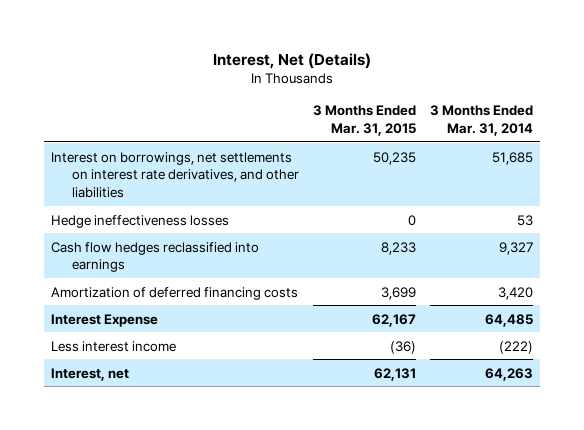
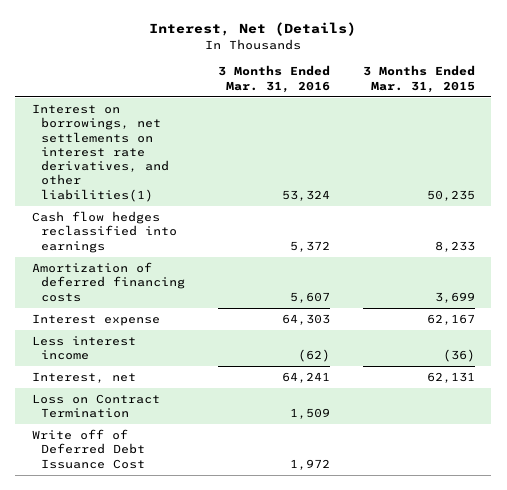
[430,105,534,136] 3 Months Ended Mar. 31, 2014 -> none
none -> [218,65,331,93] 3 Months Ended Mar. 31, 2016
[50,214,229,228] Hedge ineffectiveness losses -> none
[50,151,299,198] Interest on borrowings, net settlements on interest rate derivatives, and other liabilities -> [31,104,170,202] Interest on borrowings, net settlements on interest rate derivatives, and other liabilities(1)
[50,313,158,327] Interest Expense -> [31,314,160,327] Interest expense
none -> [31,394,160,419] Loss on Contract Termination
none -> [31,429,146,469] Write off of Deferred Debt Issuance Cost

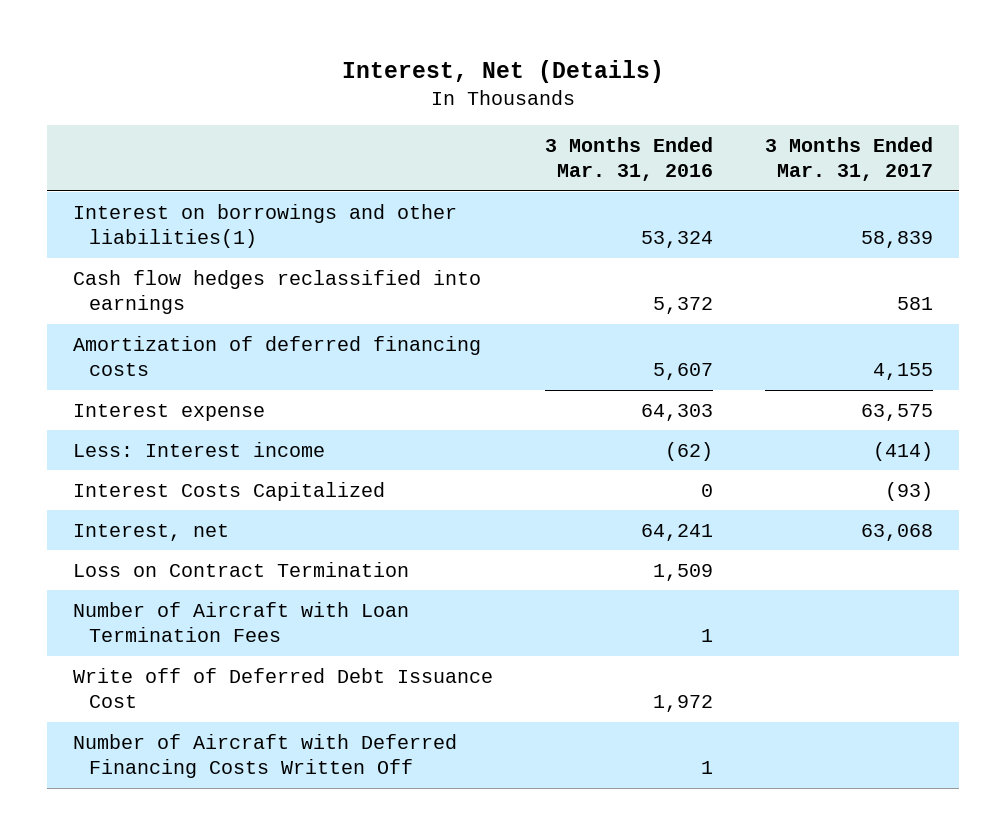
[362,65,475,93] 3 Months Ended Mar. 31, 2015 -> none
none -> [765,136,934,182] 3 Months Ended Mar. 31, 2017
[31,104,170,202] Interest on borrowings, net settlements on interest rate derivatives, and other liabilities(1) -> [73,203,458,249] Interest on borrowings and other liabilities(1)
[31,336,136,361] Less interest income -> [73,441,326,457] Less: Interest income
none -> [73,481,386,501] Interest Costs Capitalized
none -> [73,601,410,643] Number of Aircraft with Loan Termination Fees
none -> [73,733,458,779] Number of Aircraft with Deferred Financing Costs Written Off

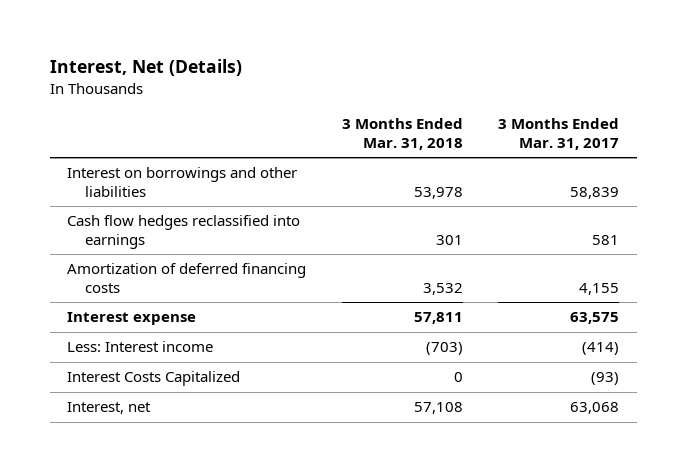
[545,136,714,182] 3 Months Ended Mar. 31, 2016 -> none
none -> [341,118,463,150] 3 Months Ended Mar. 31, 2018
[73,203,458,249] Interest on borrowings and other liabilities(1) -> [67,167,298,197] Interest on borrowings and other liabilities
[73,561,410,577] Loss on Contract Termination -> none
[73,601,410,643] Number of Aircraft with Loan Termination Fees -> none
[73,667,494,709] Write off of Deferred Debt Issuance Cost -> none
[73,733,458,779] Number of Aircraft with Deferred Financing Costs Written Off -> none

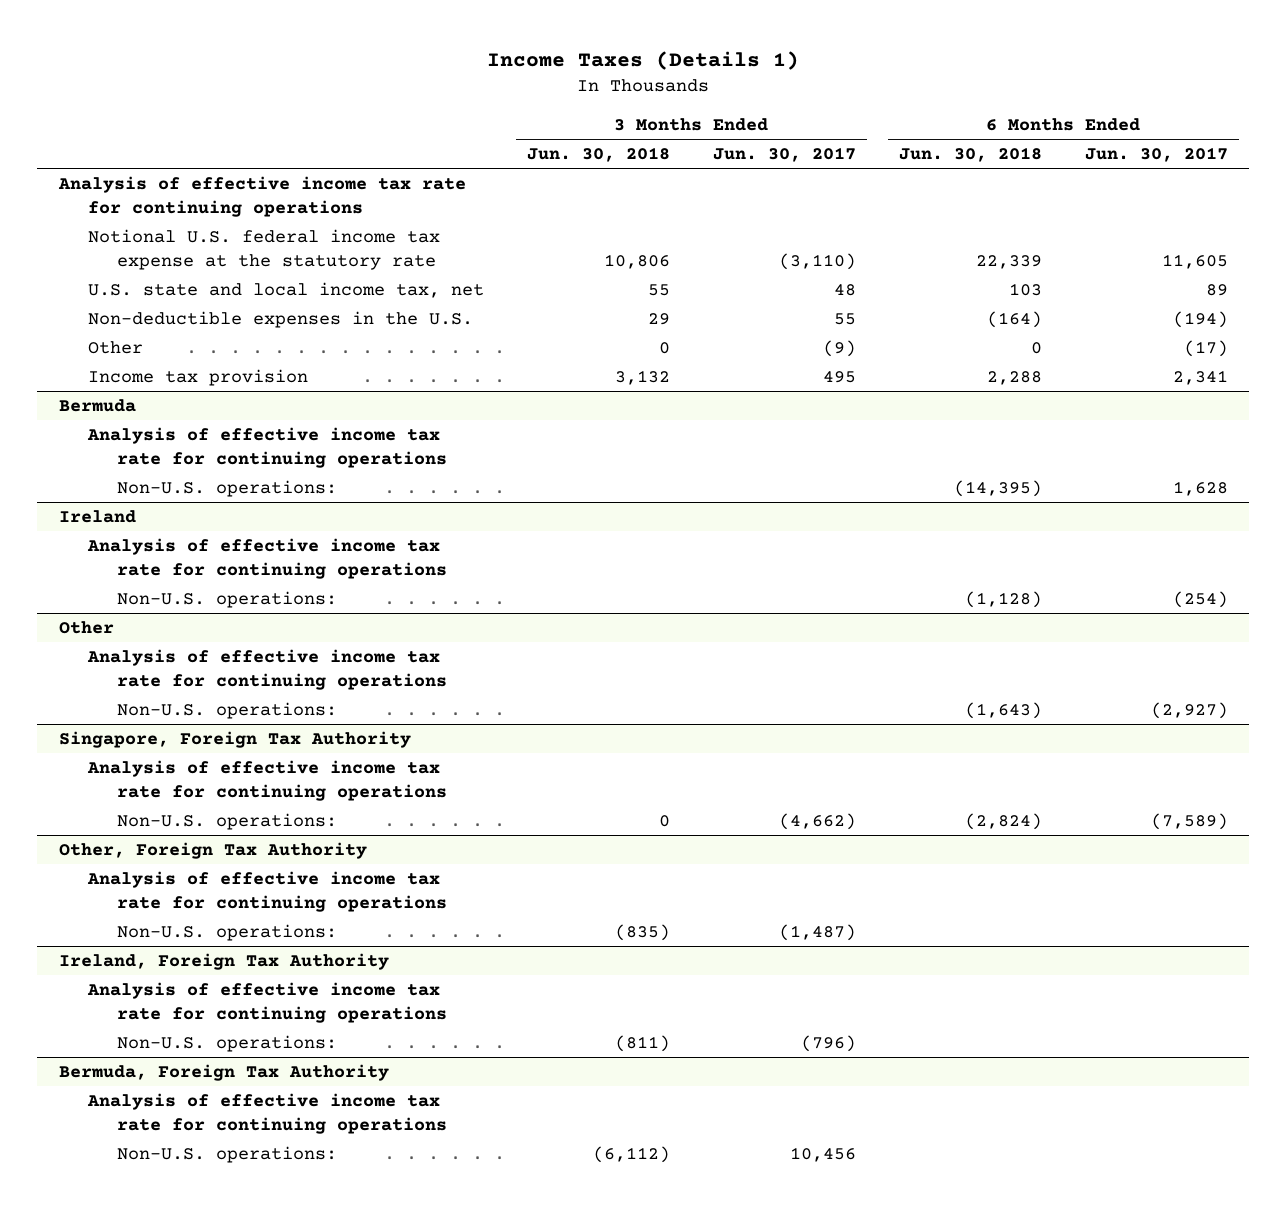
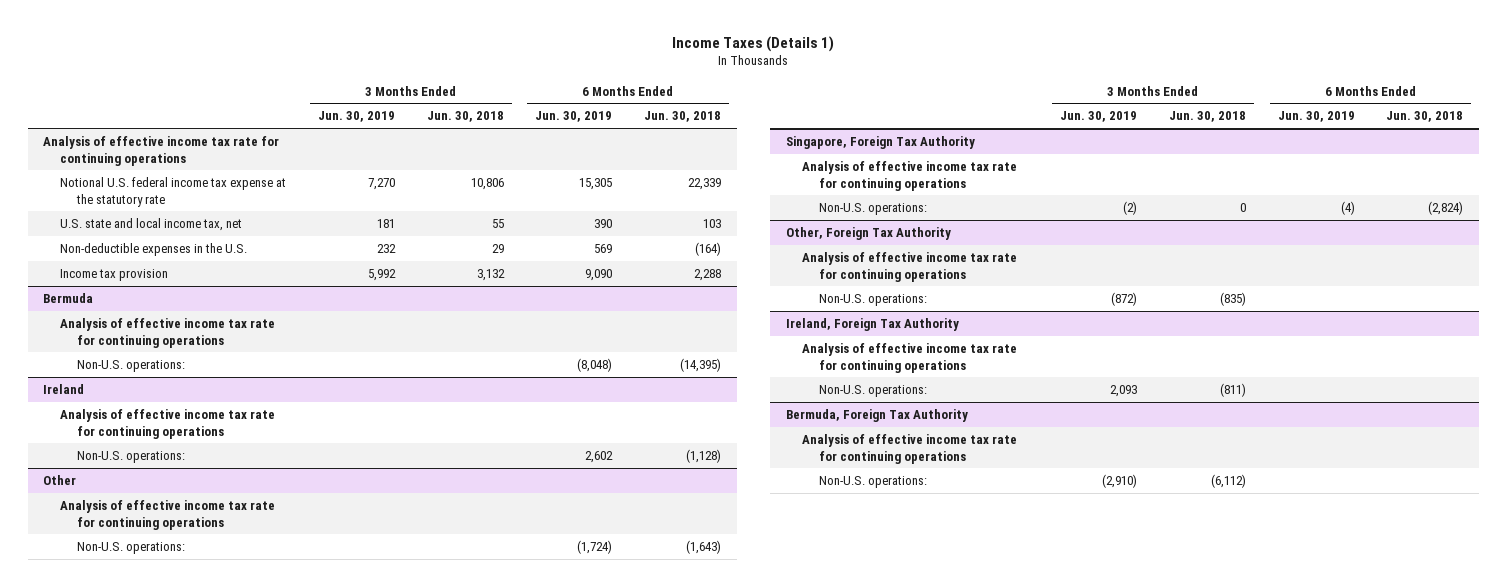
[712,147,856,163] Jun. 30, 2017 -> none
[1084,147,1228,163] Jun. 30, 2017 -> none
none -> [317,111,395,123] Jun. 30, 2019
none -> [535,111,613,123] Jun. 30, 2019
[87,340,143,354] Other -> none

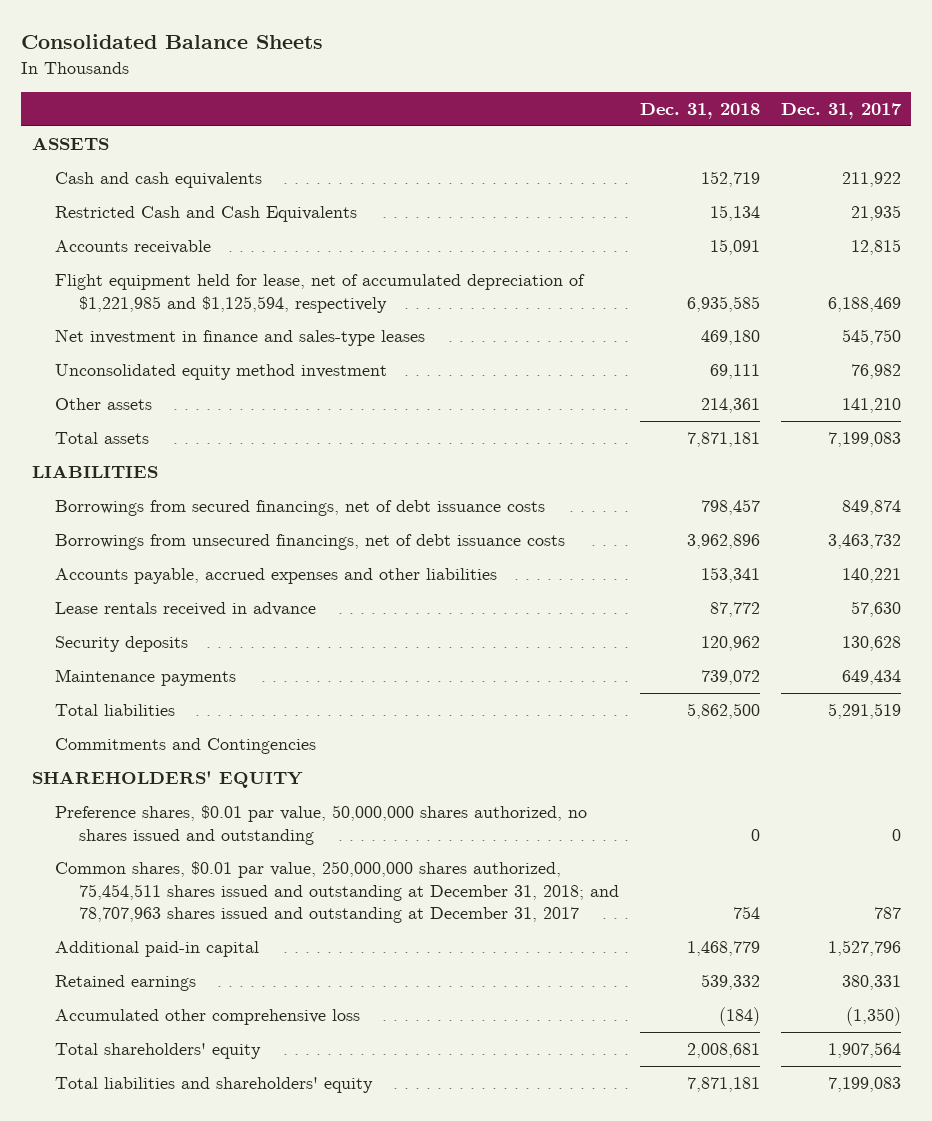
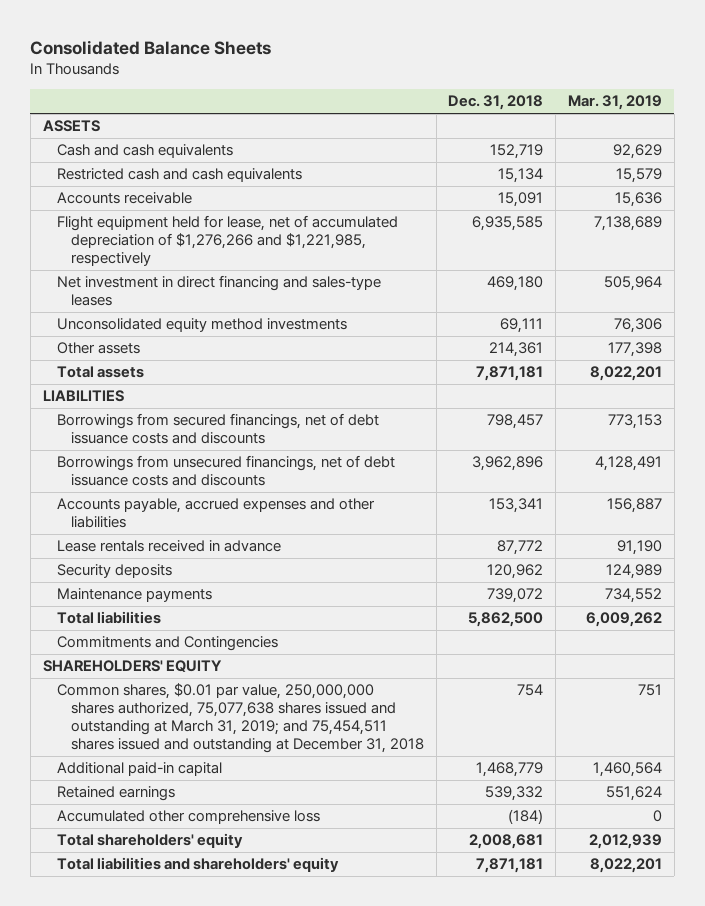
[780,102,902,119] Dec. 31, 2017 -> none
none -> [567,95,662,111] Mar. 31, 2019
[55,206,358,223] Restricted Cash and Cash Equivalents -> [56,168,302,183] Restricted cash and cash equivalents
[55,274,586,313] Flight equipment held for lease, net of accumulated depreciation of $1,221,985 and $1,125,594, respectively -> [56,215,398,267] Flight equipment held for lease, net of accumulated depreciation of $1,276,266 and $1,221,985, respectively
[55,329,426,347] Net investment in finance and sales-type leases -> [56,275,381,307] Net investment in direct financing and sales-type leases
[55,364,388,381] Unconsolidated equity method investment -> [56,318,347,333] Unconsolidated equity method investments
[55,500,546,517] Borrowings from secured financings, net of debt issuance costs -> [56,413,379,445] Borrowings from secured financings, net of debt issuance costs and discounts
[55,534,566,551] Borrowings from unsecured financings, net of debt issuance costs -> [56,455,395,487] Borrowings from unsecured financings, net of debt issuance costs and discounts
[55,805,588,845] Preference shares, $0.01 par value, 50,000,000 shares authorized, no shares issued and outstanding -> none
[55,861,619,924] Common shares, $0.01 par value, 250,000,000 shares authorized, 75,454,511 shares issued and outstanding at December 31, 2018; and 78,707,963 shares issued and outstanding at December 31, 2017 -> [56,683,424,754] Common shares, $0.01 par value, 250,000,000 shares authorized, 75,077,638 shares issued and outstanding at March 31, 2019; and 75,454,511 shares issued and outstanding at December 31, 2018

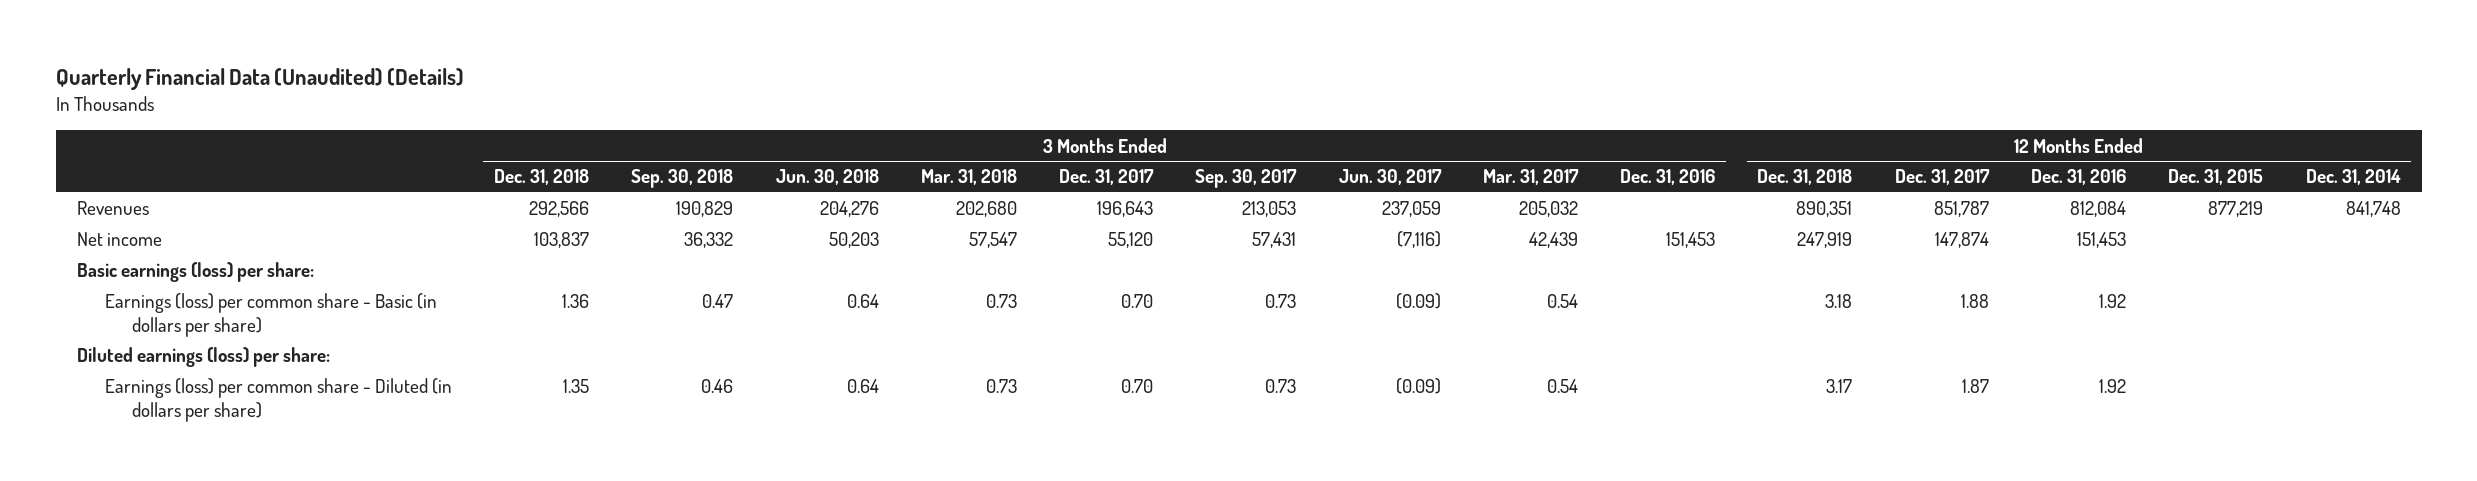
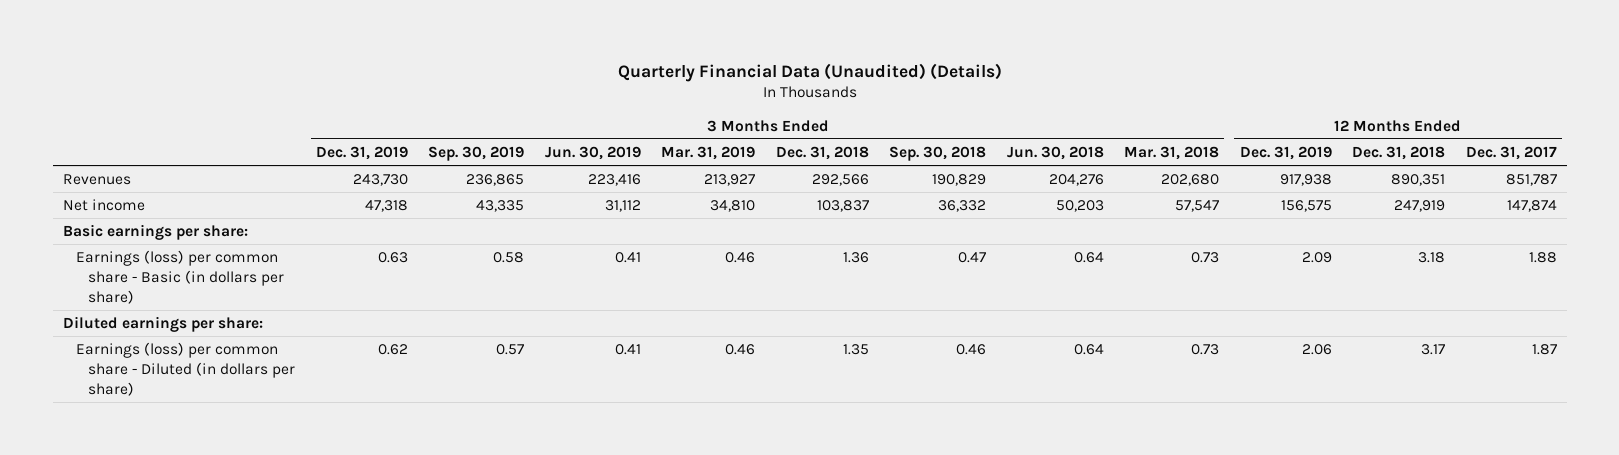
[1059,169,1155,186] Dec. 31, 2017 -> none
[1195,169,1298,189] Sep. 30, 2017 -> none
[1338,169,1442,186] Jun. 30, 2017 -> none
[1482,169,1579,186] Mar. 31, 2017 -> none
[1620,169,1716,186] Dec. 31, 2016 -> none
[2031,169,2127,186] Dec. 31, 2016 -> none
[2168,169,2264,186] Dec. 31, 2015 -> none
[2305,169,2401,186] Dec. 31, 2014 -> none
none -> [315,145,408,160] Dec. 31, 2019
none -> [428,145,525,161] Sep. 30, 2019
none -> [544,145,641,160] Jun. 30, 2019
none -> [661,145,756,160] Mar. 31, 2019
none -> [1239,145,1332,160] Dec. 31, 2019
[76,262,314,283] Basic earnings (loss) per share: -> [62,223,248,240] Basic earnings per share:
[76,347,330,368] Diluted earnings (loss) per share: -> [62,315,263,332] Diluted earnings per share:

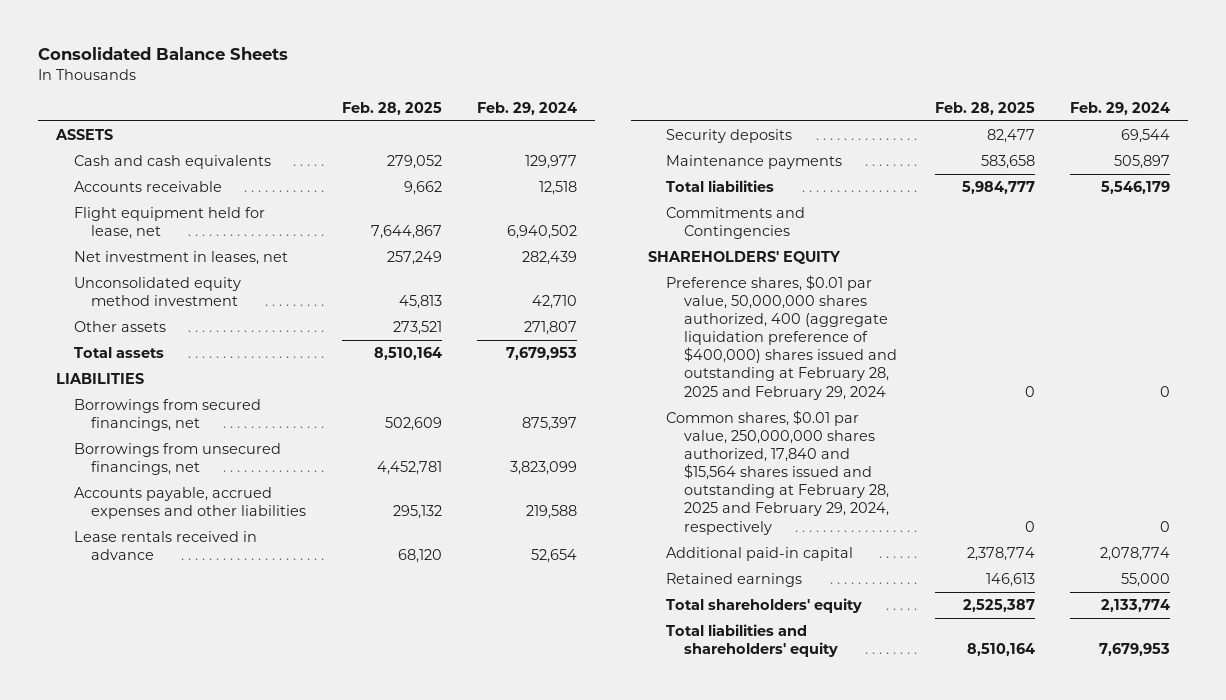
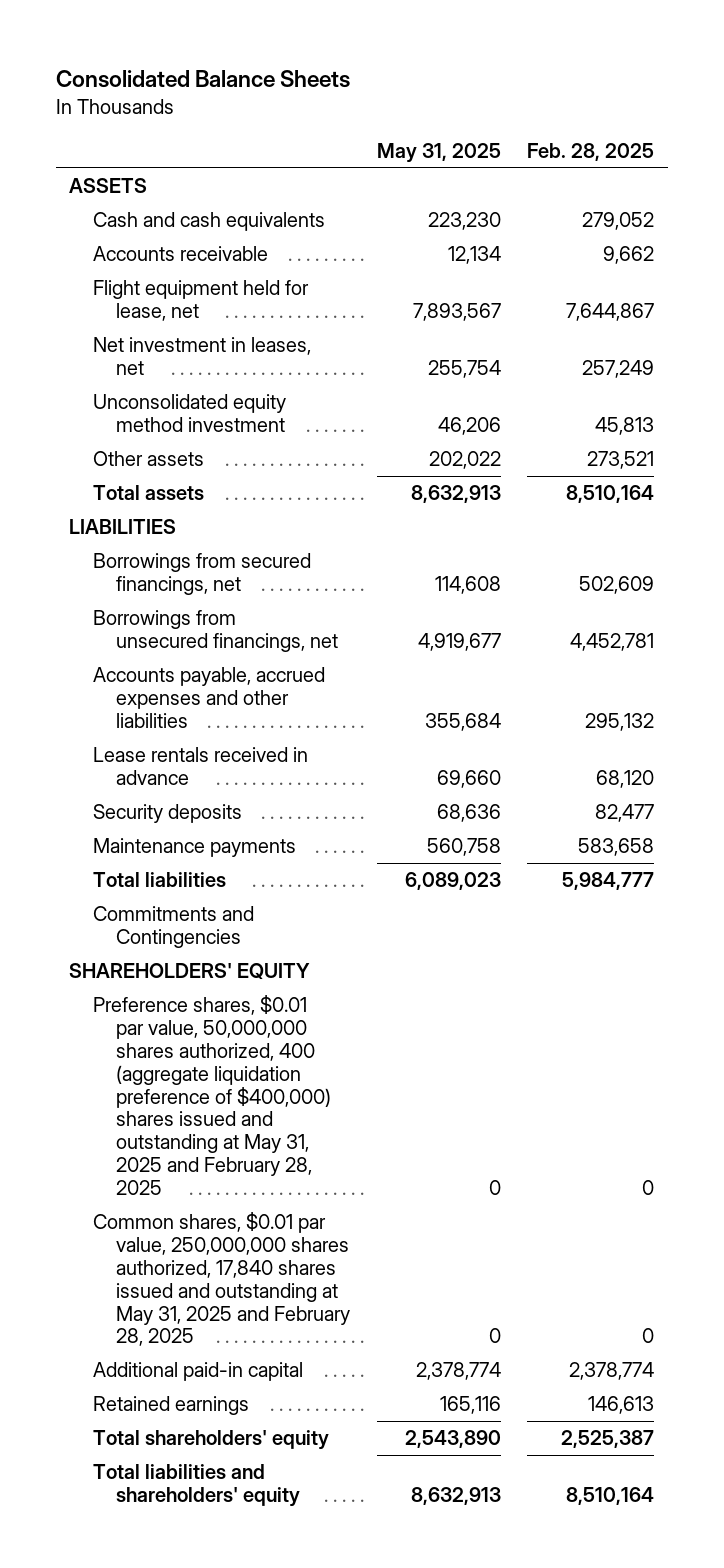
[477,101,578,115] Feb. 29, 2024 -> none
none -> [376,142,501,163] May 31, 2025
[666,275,898,400] Preference shares, $0.01 par value, 50,000,000 shares authorized, 400 (aggregate liquidation preference of $400,000) shares issued and outstanding at February 28, 2025 and February 29, 2024 -> [92,995,332,1195] Preference shares, $0.01 par value, 50,000,000 shares authorized, 400 (aggregate liquidation preference of $400,000) shares issued and outstanding at May 31, 2025 and February 28, 2025
[666,410,890,535] Common shares, $0.01 par value, 250,000,000 shares authorized, 17,840 and $15,564 shares issued and outstanding at February 28, 2025 and February 29, 2024, respectively -> [92,1212,351,1347] Common shares, $0.01 par value, 250,000,000 shares authorized, 17,840 shares issued and outstanding at May 31, 2025 and February 28, 2025

